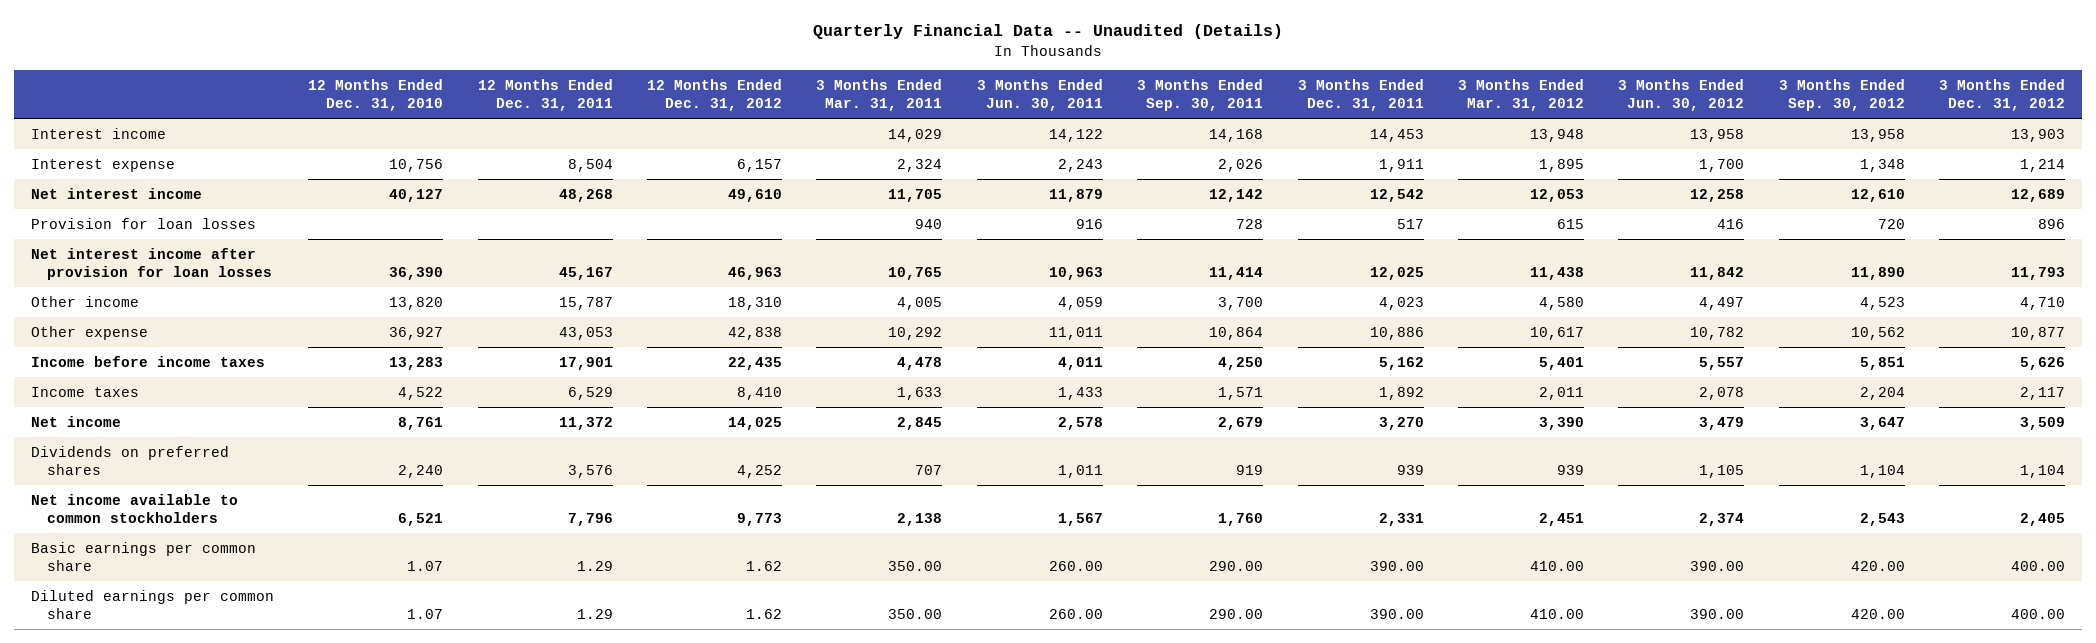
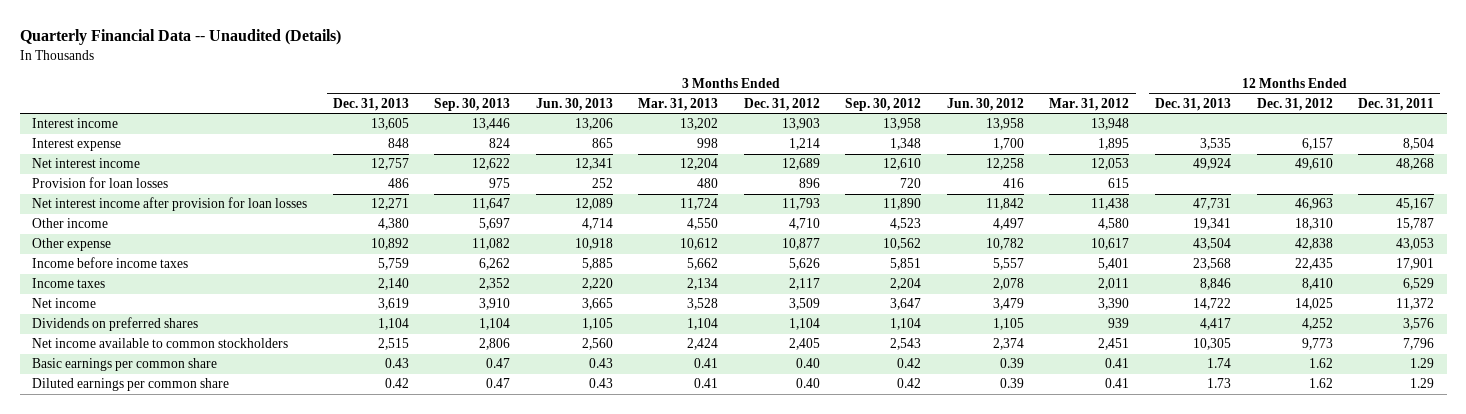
[308,78,444,112] 12 Months Ended Dec. 31, 2010 -> none
[816,78,943,112] 3 Months Ended Mar. 31, 2011 -> none
[976,78,1103,112] 3 Months Ended Jun. 30, 2011 -> none
[1137,78,1264,112] 3 Months Ended Sep. 30, 2011 -> none
[1297,78,1424,112] 3 Months Ended Dec. 31, 2011 -> none
none -> [332,97,409,111] Dec. 31, 2013
none -> [434,97,511,111] Sep. 30, 2013
none -> [535,97,613,111] Jun. 30, 2013
none -> [638,97,719,111] Mar. 31, 2013
none -> [1154,97,1231,111] Dec. 31, 2013
[1529,561,1584,572] 410.00 -> [1105,358,1130,369] 0.41
[1690,561,1745,572] 390.00 -> [999,358,1024,369] 0.39
[1850,561,1905,572] 420.00 -> [897,358,922,369] 0.42
[2011,561,2066,572] 400.00 -> [795,358,820,369] 0.40
[1529,609,1584,620] 410.00 -> [1105,378,1130,389] 0.41
[1690,609,1745,620] 390.00 -> [999,378,1024,389] 0.39
[1850,609,1905,620] 420.00 -> [897,378,922,389] 0.42
[2011,609,2066,620] 400.00 -> [795,378,820,389] 0.40

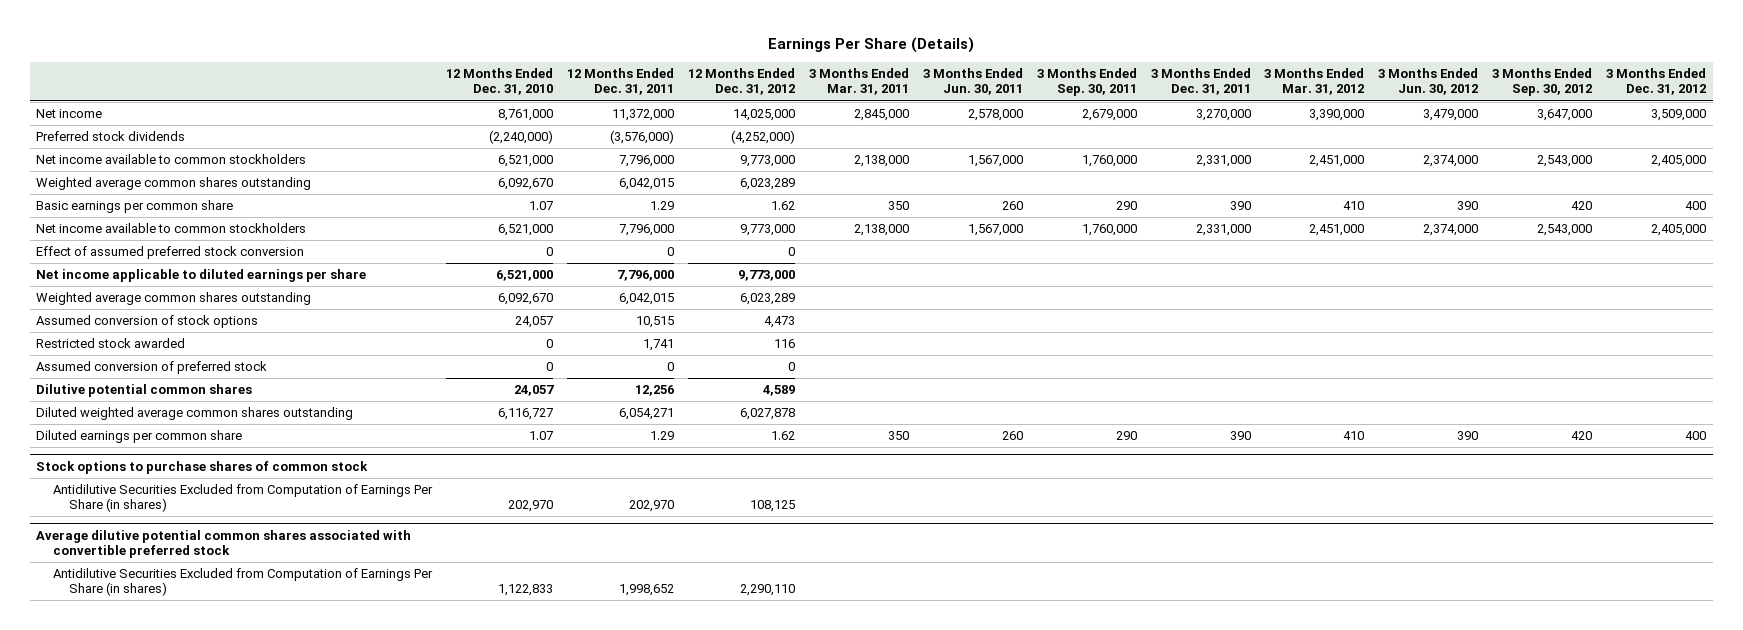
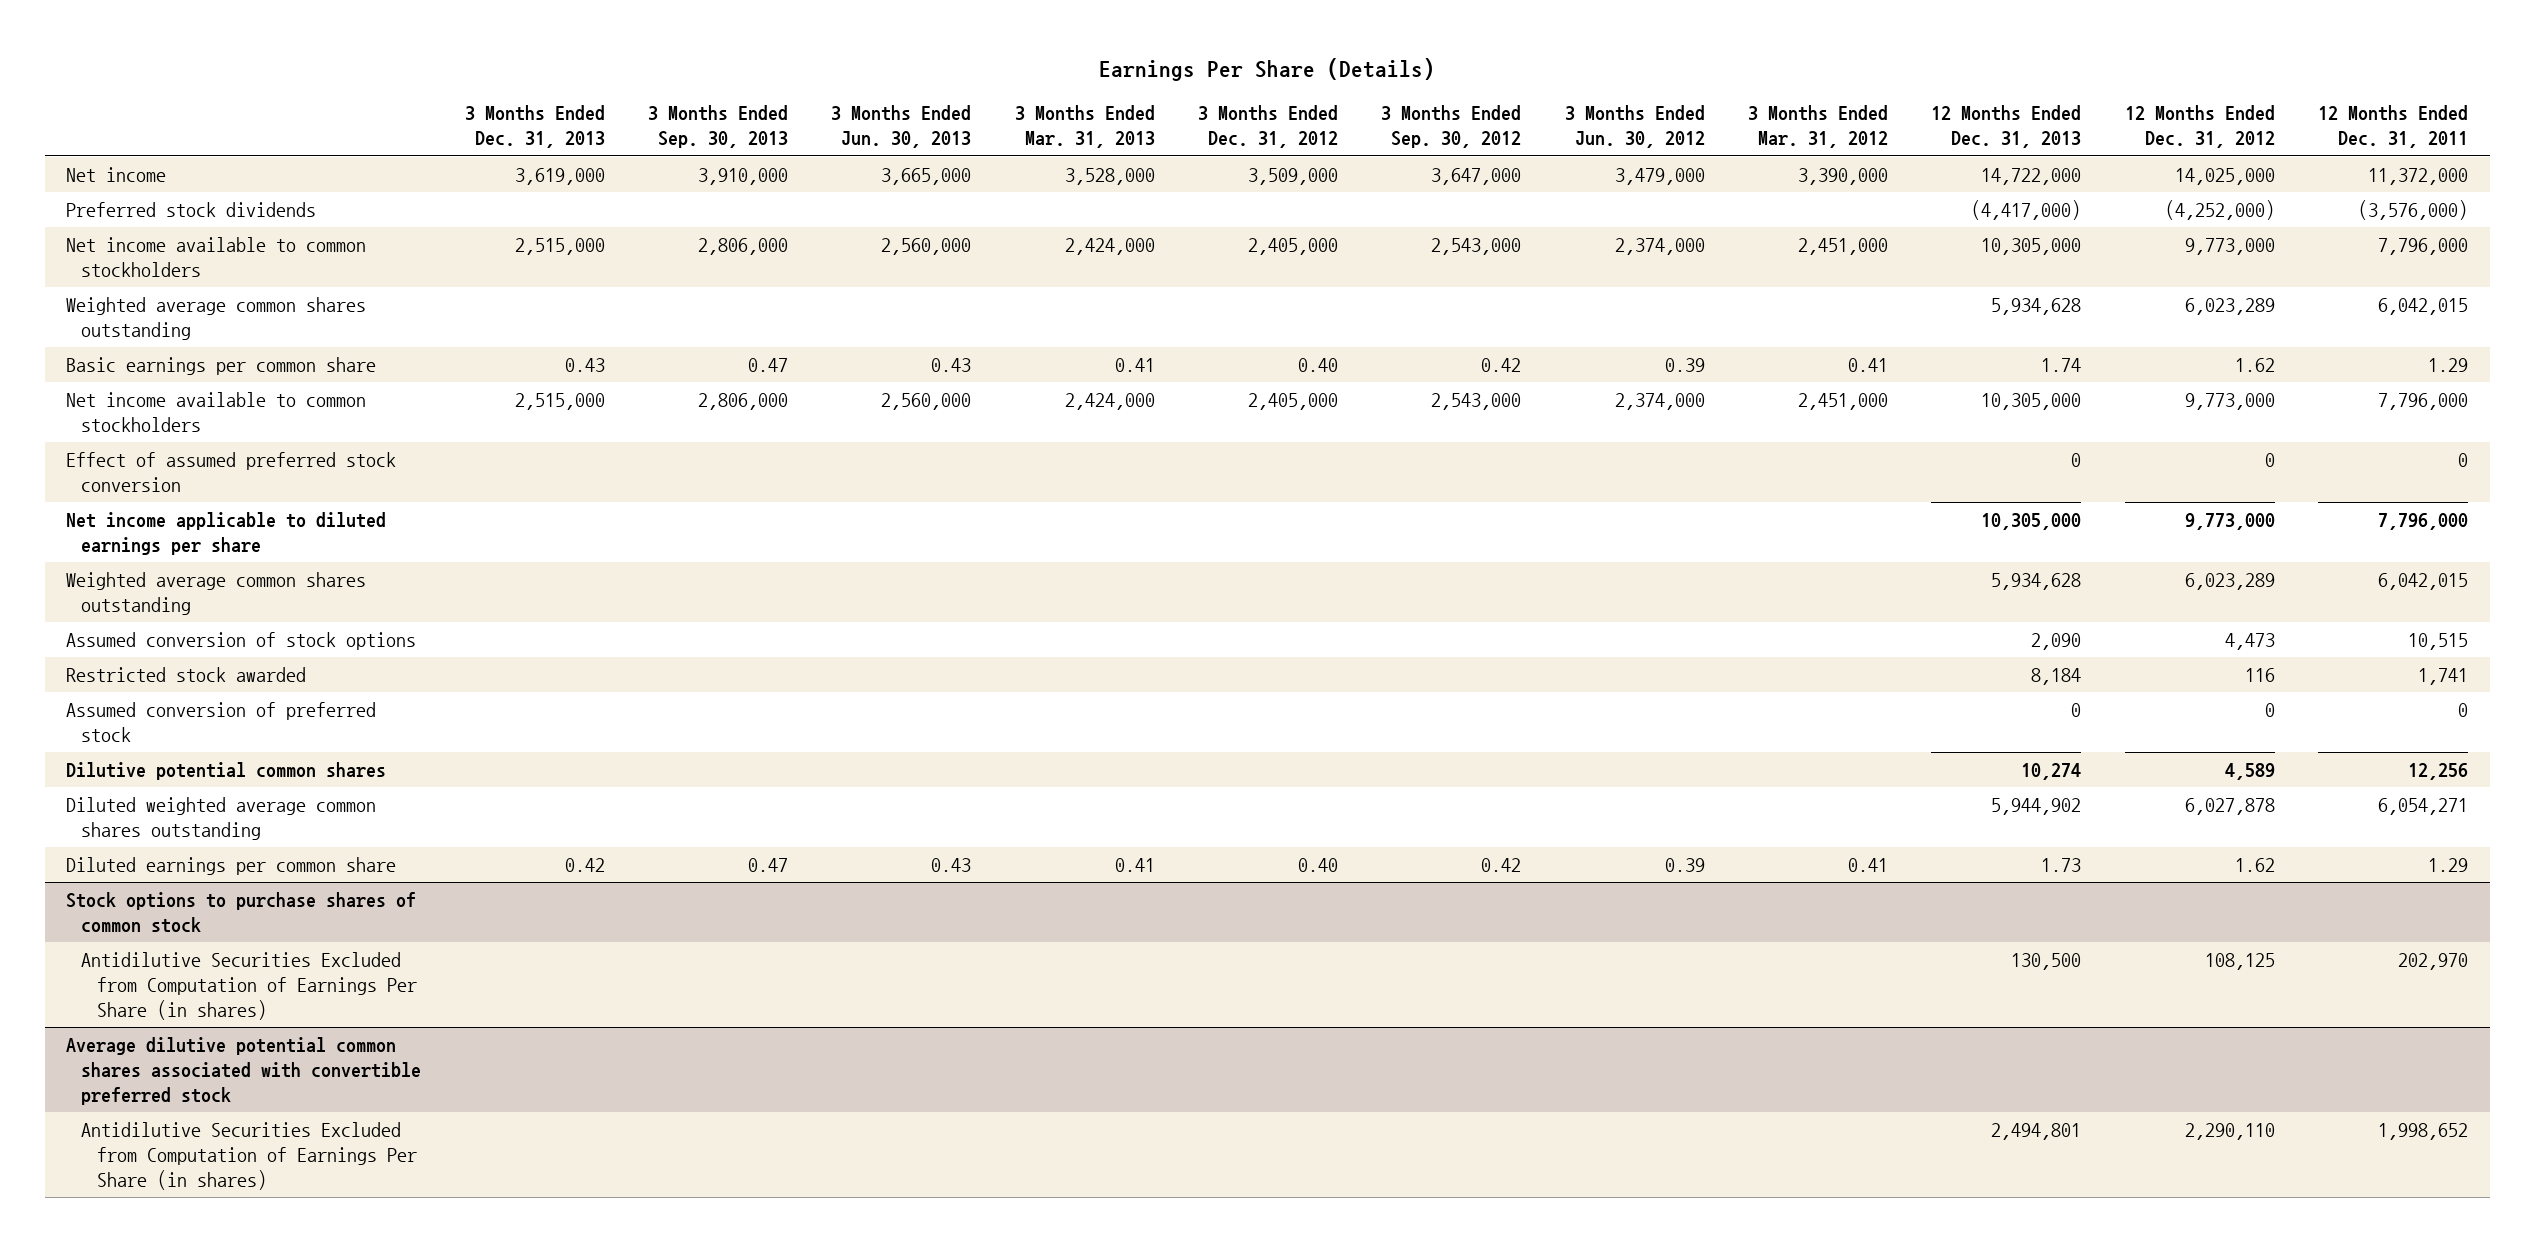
[445,68,553,96] 12 Months Ended Dec. 31, 2010 -> none
[808,68,909,96] 3 Months Ended Mar. 31, 2011 -> none
[922,68,1023,96] 3 Months Ended Jun. 30, 2011 -> none
[1036,68,1137,97] 3 Months Ended Sep. 30, 2011 -> none
[1150,68,1251,96] 3 Months Ended Dec. 31, 2011 -> none
none -> [464,105,605,149] 3 Months Ended Dec. 31, 2013
none -> [648,105,789,149] 3 Months Ended Sep. 30, 2013
none -> [831,105,972,149] 3 Months Ended Jun. 30, 2013
none -> [1014,105,1155,149] 3 Months Ended Mar. 31, 2013
none -> [1931,105,2082,149] 12 Months Ended Dec. 31, 2013
[1343,201,1365,211] 410 -> [1847,358,1888,373] 0.41
[1457,201,1479,211] 390 -> [1664,358,1705,373] 0.39
[1571,201,1593,211] 420 -> [1481,358,1522,373] 0.42
[1685,201,1707,211] 400 -> [1297,358,1338,373] 0.40
[1343,431,1365,441] 410 -> [1847,858,1888,873] 0.41
[1457,431,1479,441] 390 -> [1664,858,1705,873] 0.39
[1571,431,1593,441] 420 -> [1481,858,1522,873] 0.42
[1685,431,1707,441] 400 -> [1297,858,1338,873] 0.40

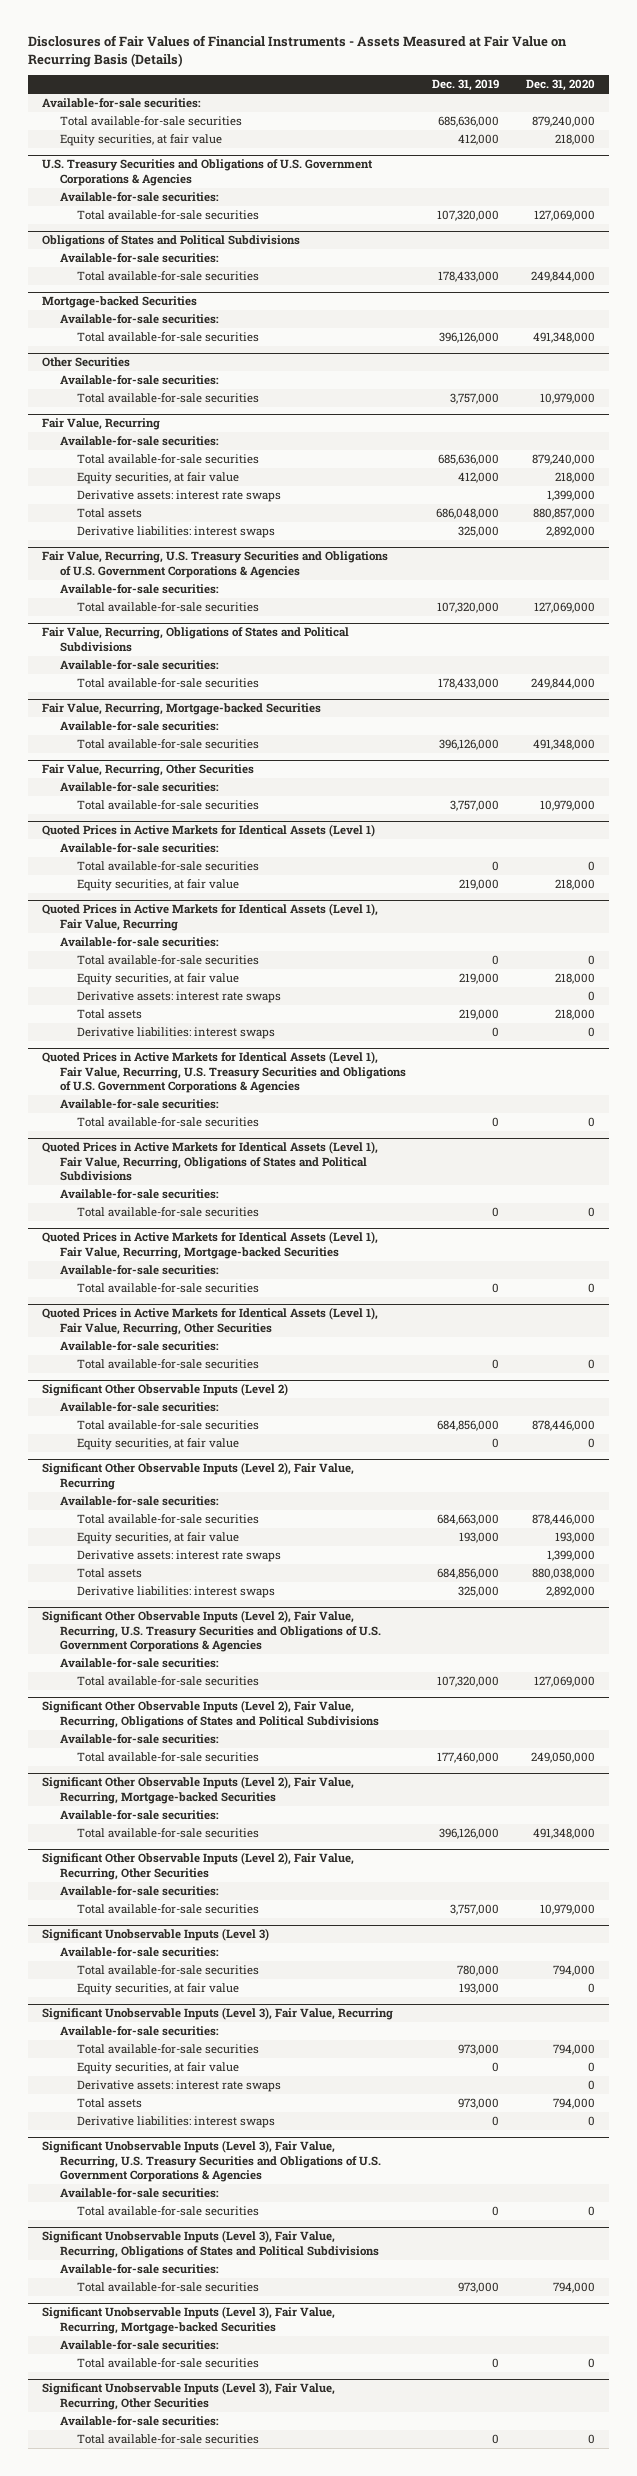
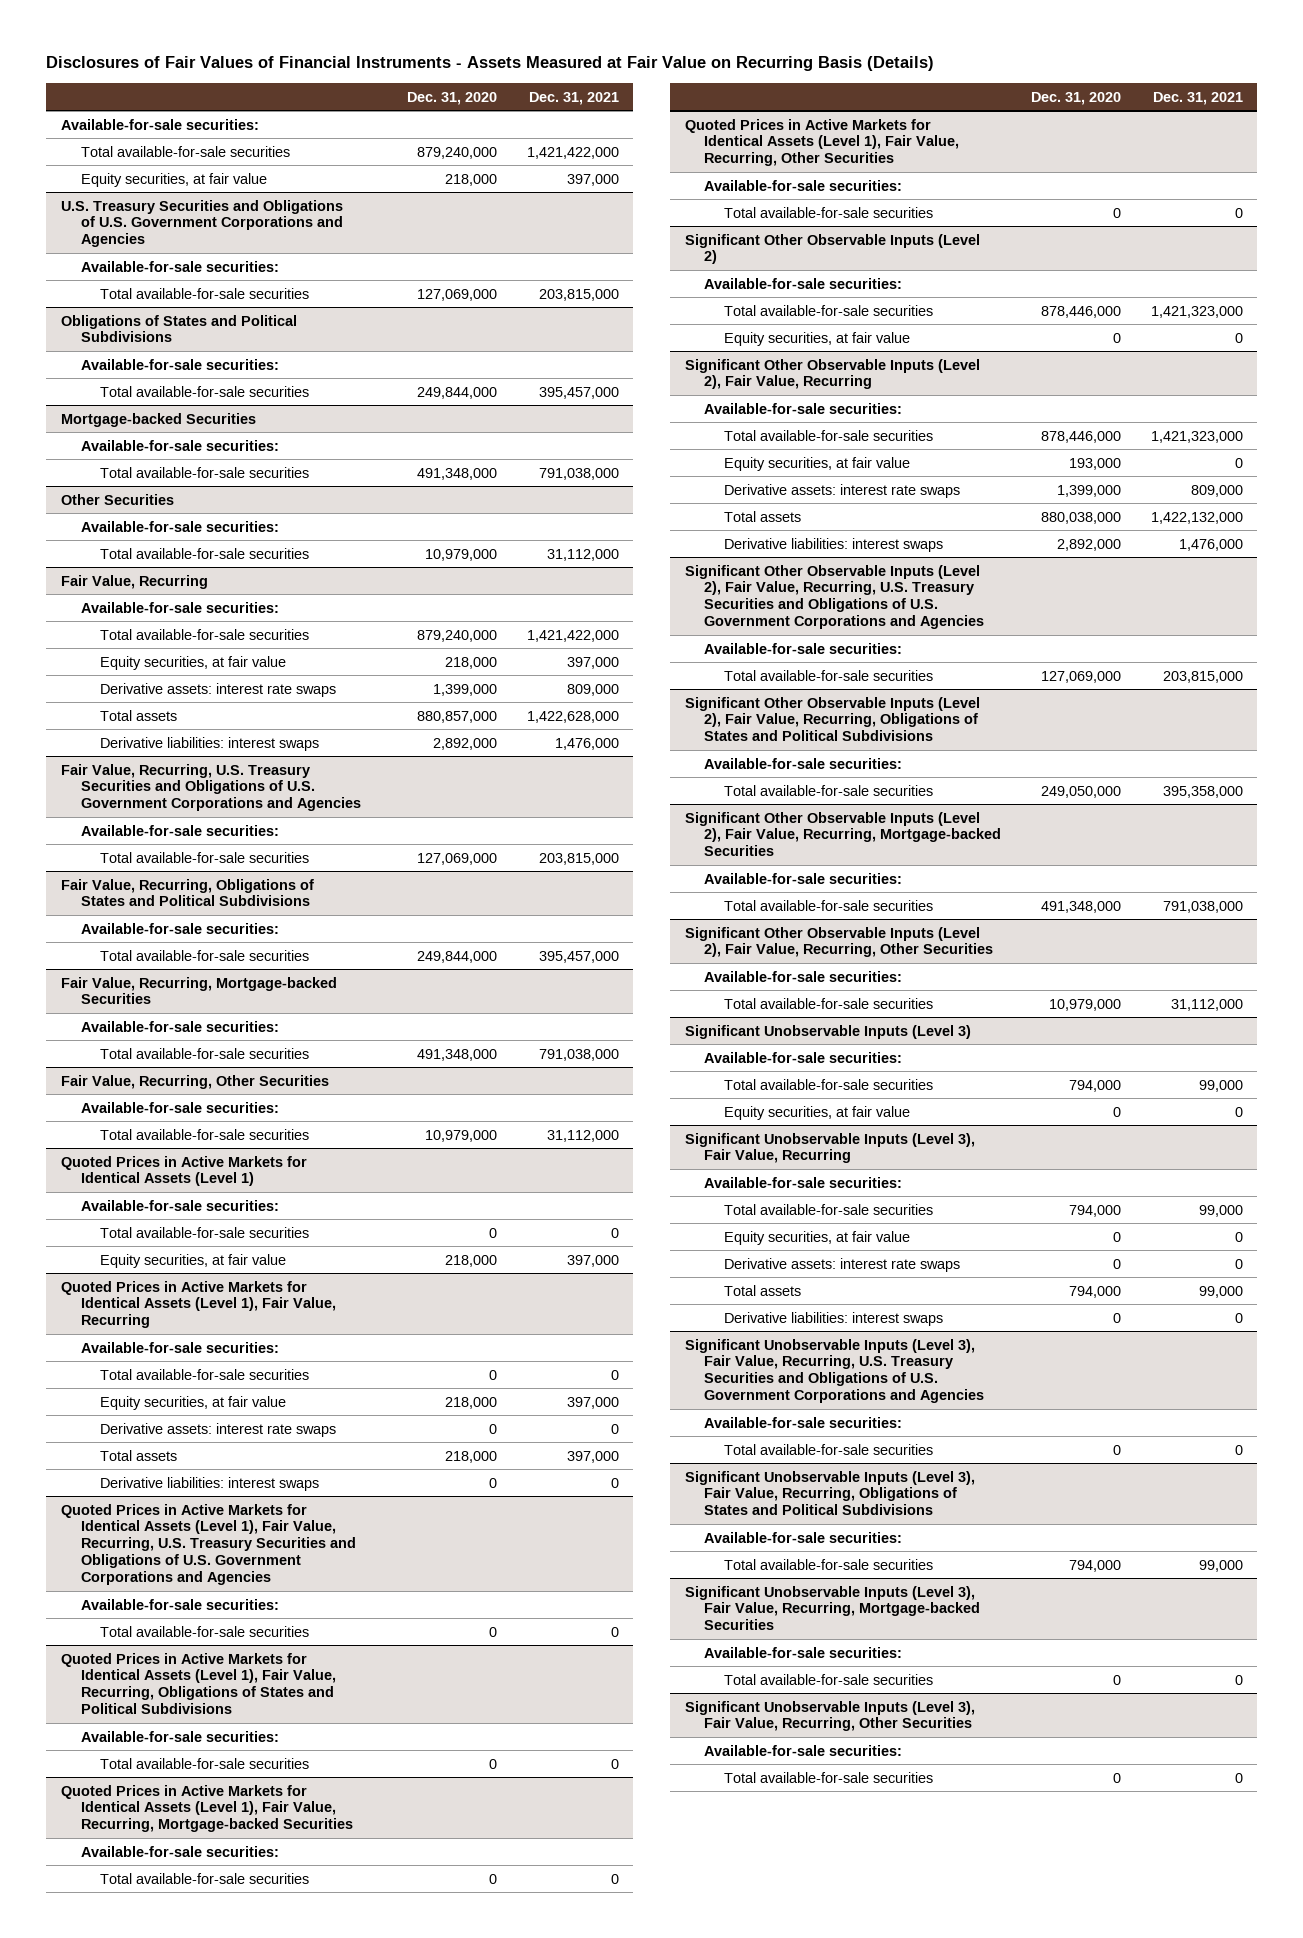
[432,79,500,92] Dec. 31, 2019 -> none
none -> [528,91,619,105] Dec. 31, 2021
[41,159,373,186] U.S. Treasury Securities and Obligations of U.S. Government Corporations & Agencies -> [60,199,343,248] U.S. Treasury Securities and Obligations of U.S. Government Corporations and Agencies
[41,551,388,578] Fair Value, Recurring, U.S. Treasury Securities and Obligations of U.S. Government Corporations & Agencies -> [60,763,361,812] Fair Value, Recurring, U.S. Treasury Securities and Obligations of U.S. Government Corporations and Agencies
[41,1051,406,1093] Quoted Prices in Active Markets for Identical Assets (Level 1), Fair Value, Recurring, U.S. Treasury Securities and Obligations of U.S. Government Corporations & Agencies -> [60,1503,356,1585] Quoted Prices in Active Markets for Identical Assets (Level 1), Fair Value, Recurring, U.S. Treasury Securities and Obligations of U.S. Government Corporations and Agencies
[41,1610,381,1652] Significant Other Observable Inputs (Level 2), Fair Value, Recurring, U.S. Treasury Securities and Obligations of U.S. Government Corporations & Agencies -> [684,564,985,630] Significant Other Observable Inputs (Level 2), Fair Value, Recurring, U.S. Treasury Securities and Obligations of U.S. Government Corporations and Agencies
[41,2140,381,2182] Significant Unobservable Inputs (Level 3), Fair Value, Recurring, U.S. Treasury Securities and Obligations of U.S. Government Corporations & Agencies -> [684,1338,985,1404] Significant Unobservable Inputs (Level 3), Fair Value, Recurring, U.S. Treasury Securities and Obligations of U.S. Government Corporations and Agencies

